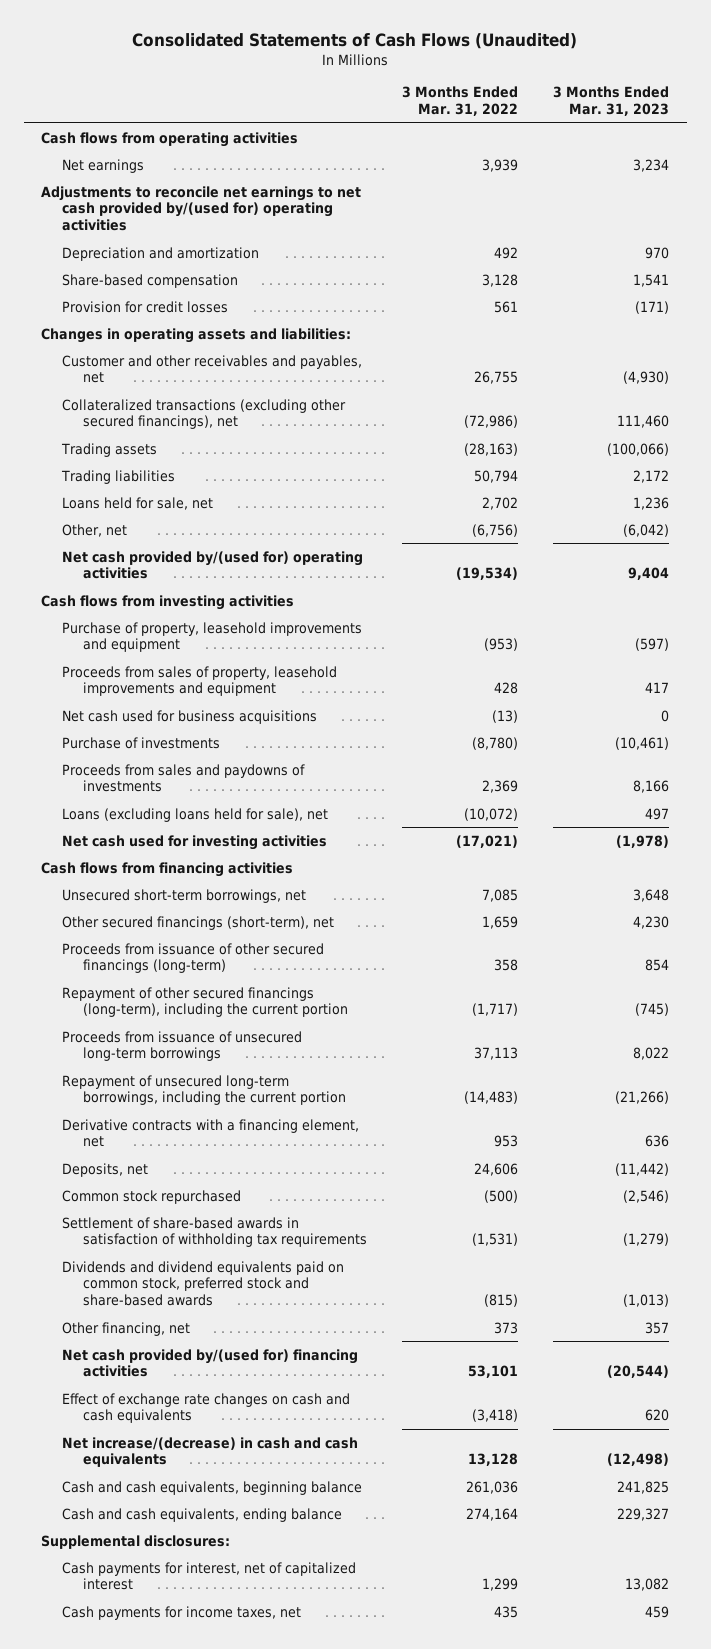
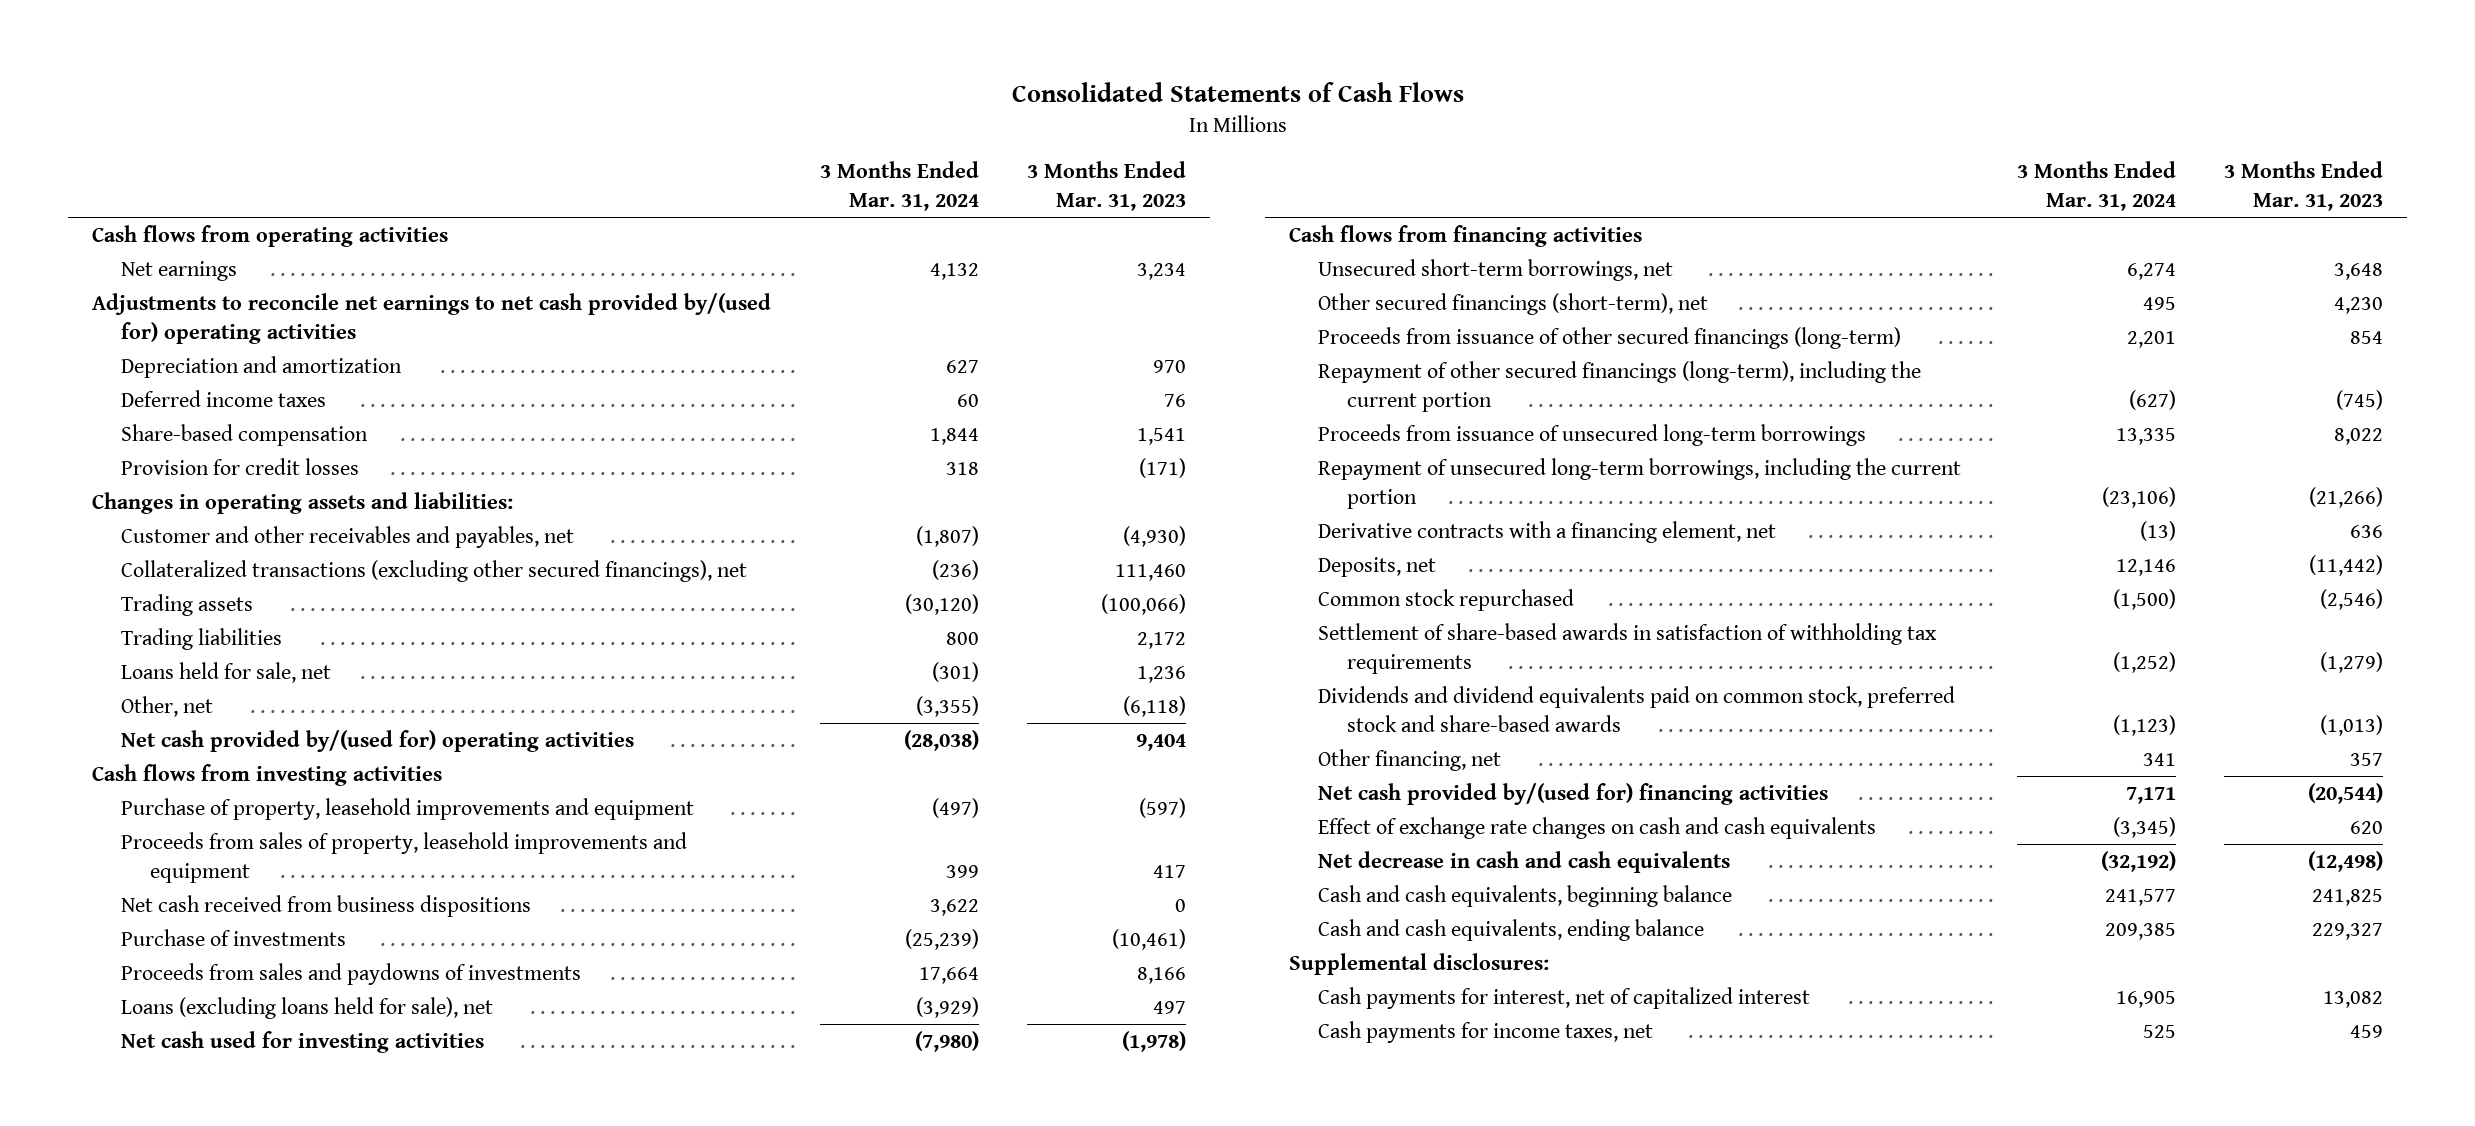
[132,32,578,49] Consolidated Statements of Cash Flows (Unaudited) -> [1011,82,1464,103] Consolidated Statements of Cash Flows
[402,86,519,117] 3 Months Ended Mar. 31, 2022 -> none
none -> [819,161,979,211] 3 Months Ended Mar. 31, 2024
none -> [120,390,326,408] Deferred income taxes
[623,523,670,537] (6,042) -> [1123,696,1187,718] (6,118)
[62,709,318,724] Net cash used for business acquisitions -> none
none -> [120,895,531,918] Net cash received from business dispositions
[62,1436,359,1468] Net increase/(decrease) in cash and cash equivalents -> [1318,851,1731,874] Net decrease in cash and cash equivalents

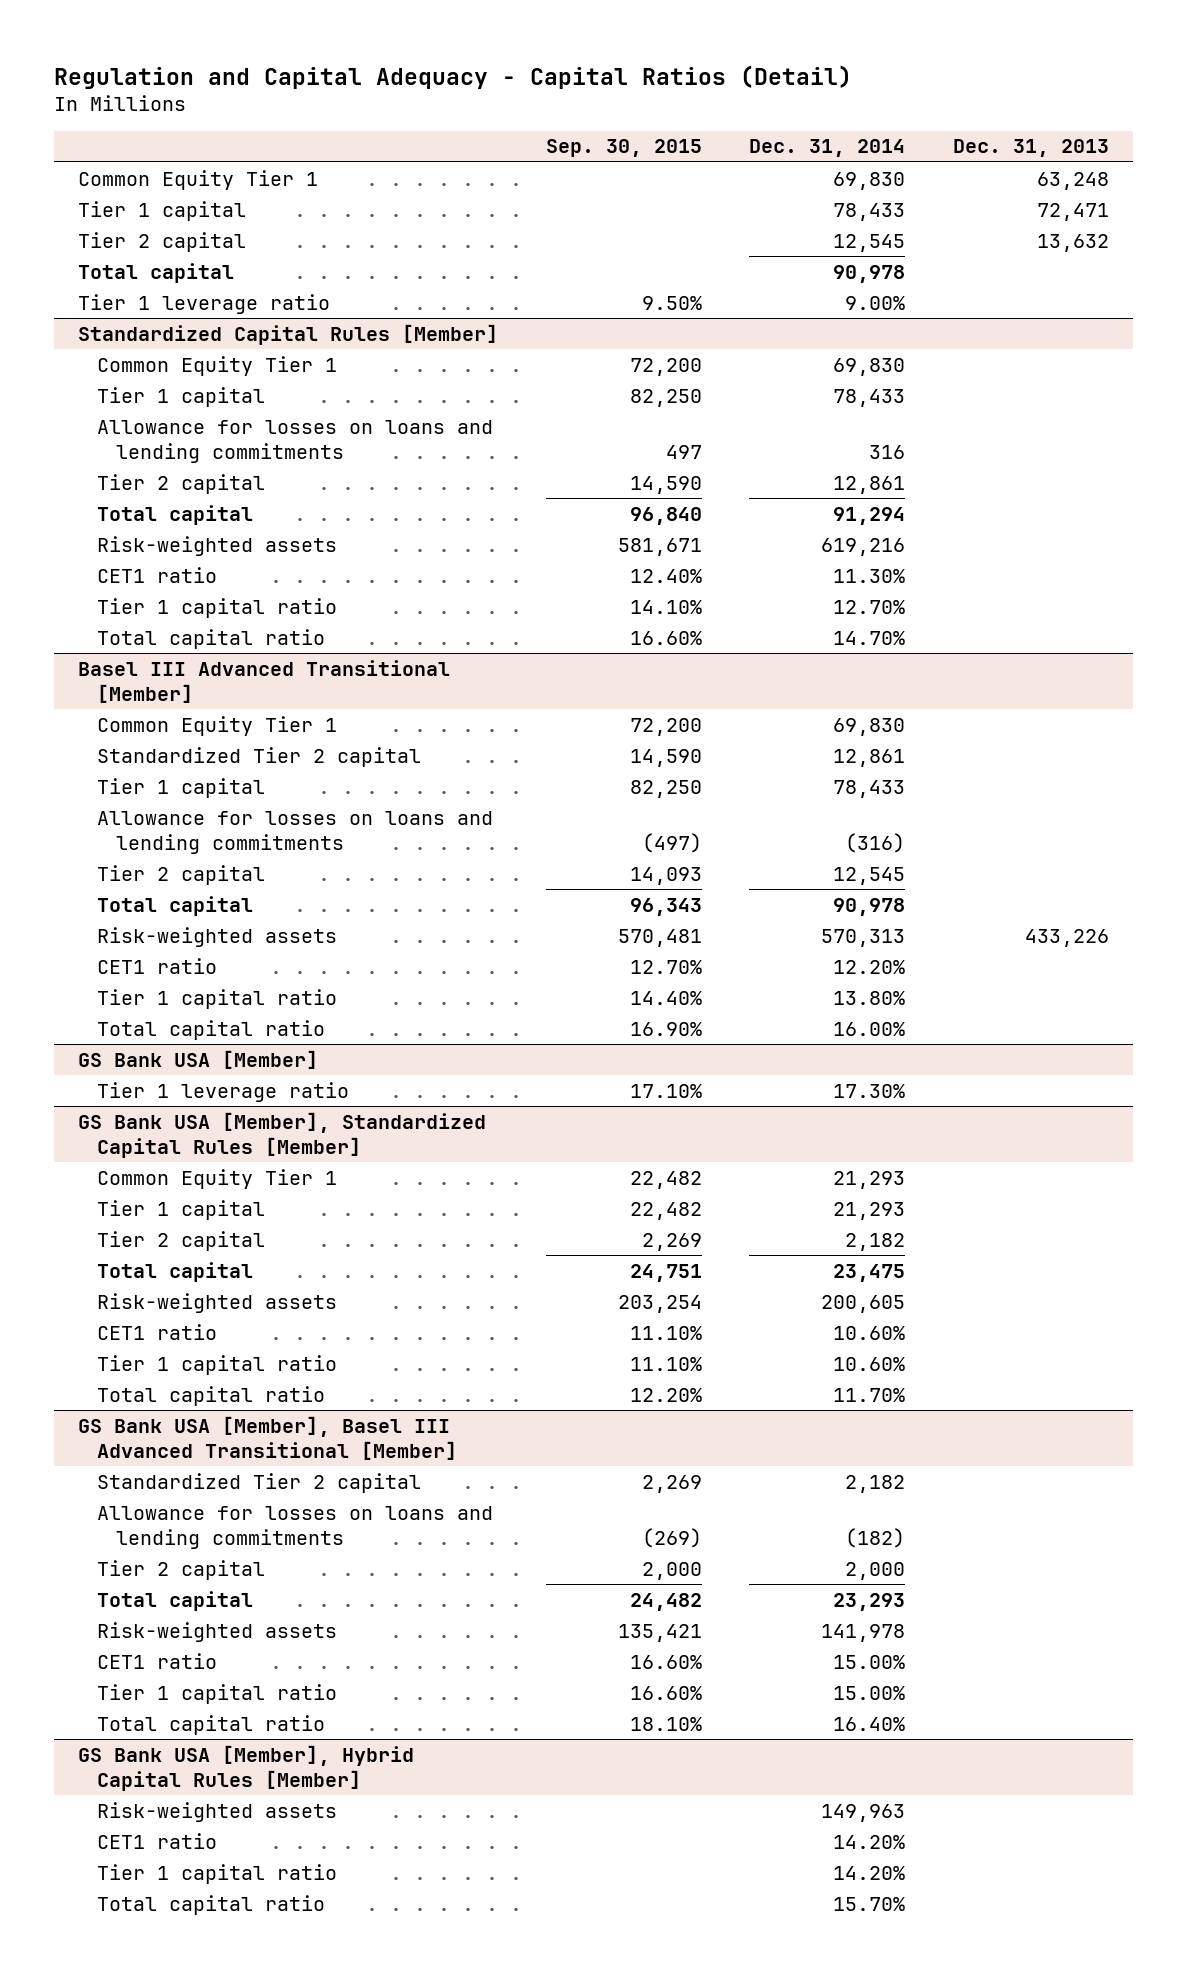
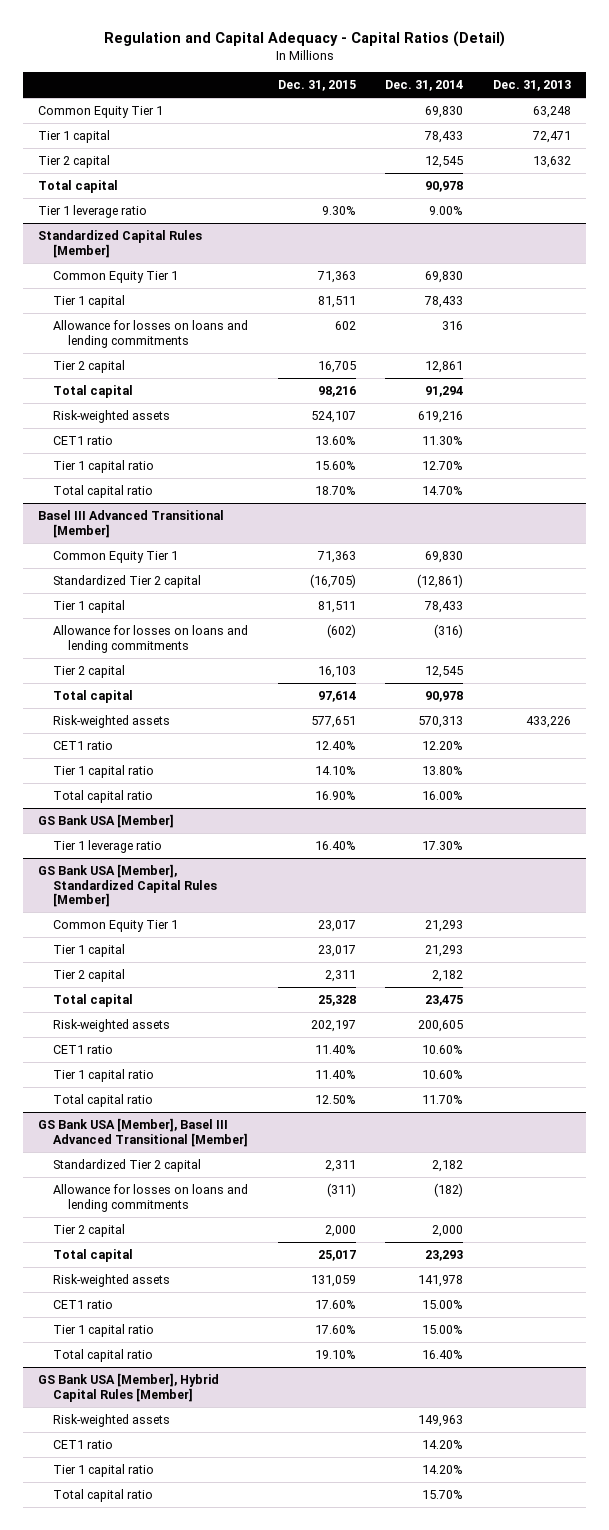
[545,139,702,158] Sep. 30, 2015 -> none
none -> [277,80,356,92] Dec. 31, 2015
[833,748,906,767] 12,861 -> [417,573,464,588] (12,861)

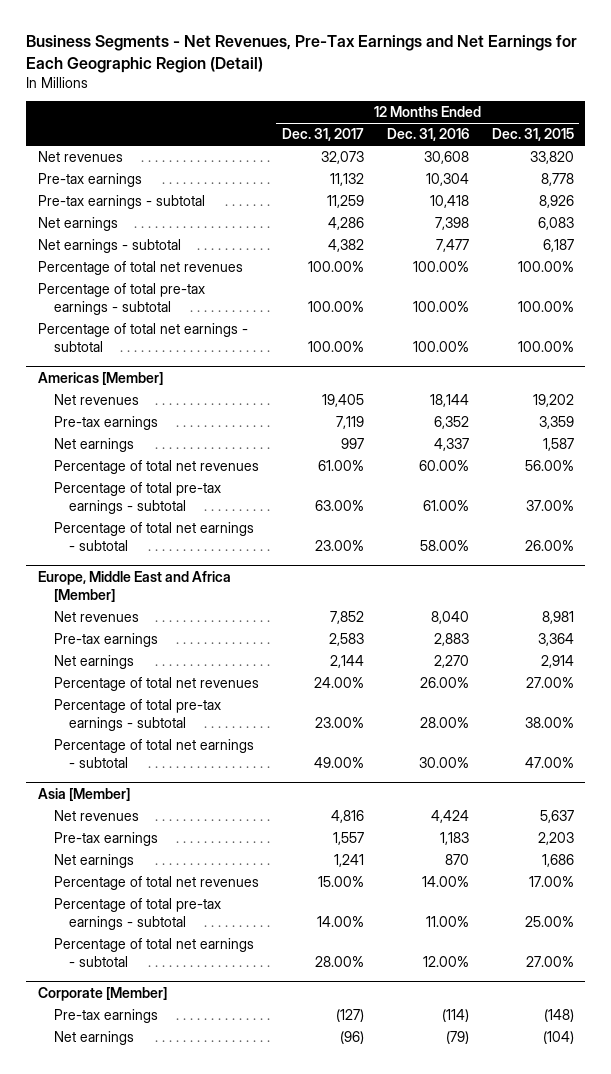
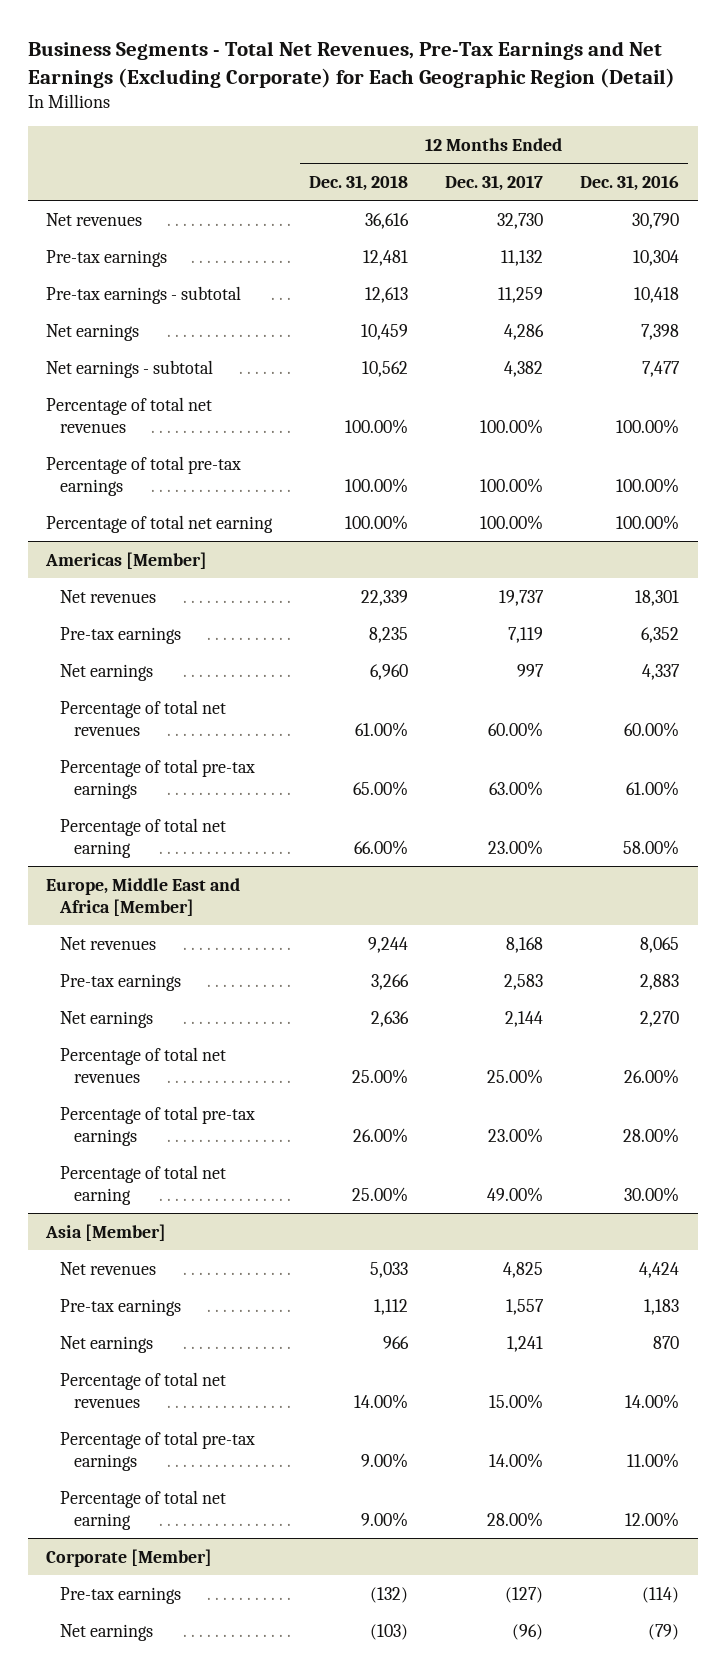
[26,35,578,73] Business Segments - Net Revenues, Pre-Tax Earnings and Net Earnings for Each Geographic Region (Detail) -> [27,40,675,88] Business Segments - Total Net Revenues, Pre-Tax Earnings and Net Earnings (Excluding Corporate) for Each Geographic Region (Detail)
[491,128,574,142] Dec. 31, 2015 -> none
none -> [309,174,409,191] Dec. 31, 2018
[320,150,364,164] 32,073 -> [497,212,544,229] 32,730
[423,150,469,164] 30,608 -> [632,212,680,229] 30,790
[37,282,205,315] Percentage of total pre-tax earnings - subtotal -> [46,455,242,497] Percentage of total pre-tax earnings
[37,322,248,352] Percentage of total net earnings - subtotal -> [46,514,274,533] Percentage of total net earning
[321,393,364,407] 19,405 -> [499,589,545,606] 19,737
[429,393,469,407] 18,144 -> [635,589,680,606] 18,301
[317,459,364,471] 61.00% -> [488,722,544,738] 60.00%
[53,481,221,514] Percentage of total pre-tax earnings - subtotal -> [60,758,256,800] Percentage of total pre-tax earnings
[53,521,254,551] Percentage of total net earnings - subtotal -> [60,817,227,859] Percentage of total net earning
[329,610,364,624] 7,852 -> [506,936,544,953] 8,168
[430,610,469,624] 8,040 -> [640,936,680,953] 8,065
[313,676,364,688] 24.00% -> [487,1069,544,1085] 25.00%
[53,698,221,731] Percentage of total pre-tax earnings - subtotal -> [60,1105,256,1147] Percentage of total pre-tax earnings
[53,738,254,768] Percentage of total net earnings - subtotal -> [60,1164,227,1206] Percentage of total net earning
[330,809,364,823] 4,816 -> [503,1261,544,1278] 4,825
[53,897,221,930] Percentage of total pre-tax earnings - subtotal -> [60,1430,256,1472] Percentage of total pre-tax earnings
[53,937,254,967] Percentage of total net earnings - subtotal -> [60,1489,227,1531] Percentage of total net earning

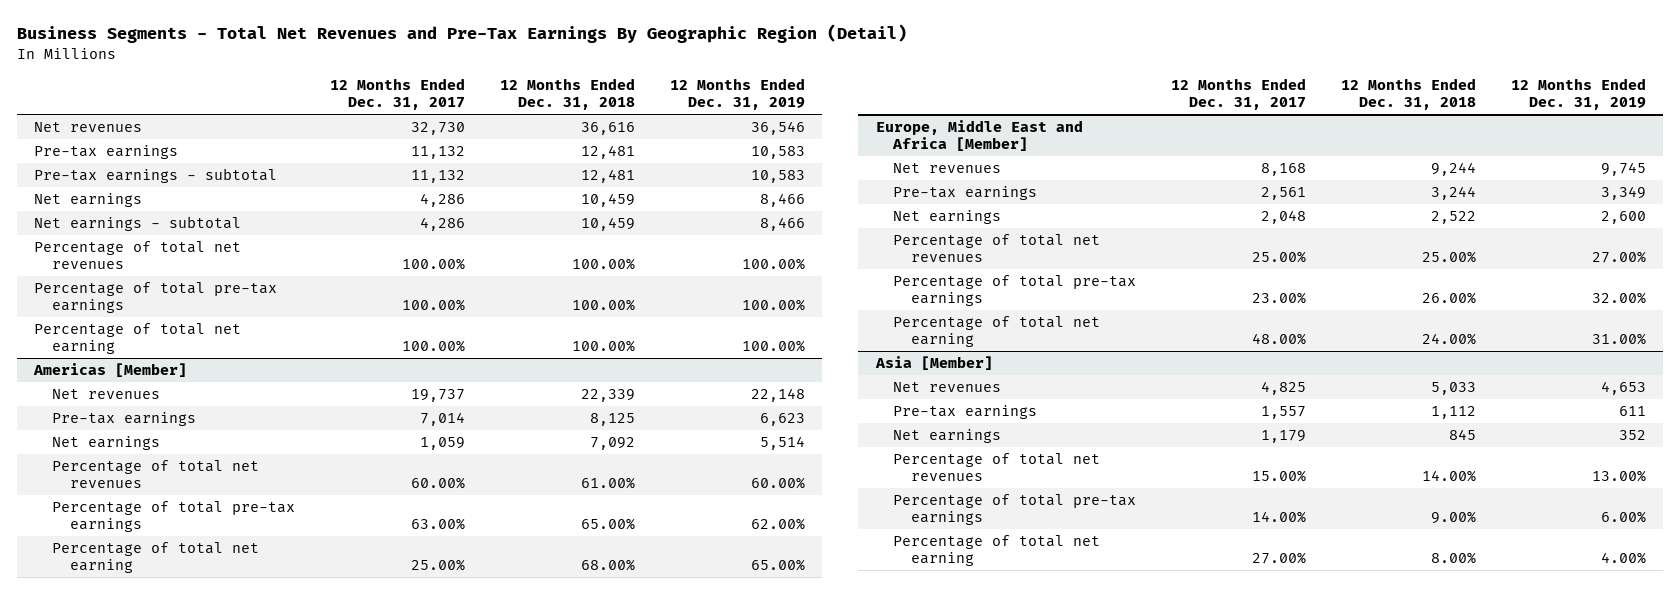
[27,40,675,88] Business Segments - Total Net Revenues, Pre-Tax Earnings and Net Earnings (Excluding Corporate) for Each Geographic Region (Detail) -> [17,24,908,44] Business Segments - Total Net Revenues and Pre-Tax Earnings By Geographic Region (Detail)
[580,174,680,191] Dec. 31, 2016 -> none
none -> [669,78,805,111] 12 Months Ended Dec. 31, 2019
[365,286,409,303] 12,613 -> [580,168,635,183] 12,481
[498,286,544,303] 11,259 -> [410,169,465,183] 11,132
[362,360,409,377] 10,562 -> [580,216,635,231] 10,459
[504,360,544,377] 4,382 -> [419,216,465,231] 4,286
[369,626,409,643] 8,235 -> [589,412,635,426] 8,125
[508,626,544,643] 7,119 -> [419,411,465,426] 7,014
[370,663,409,680] 6,960 -> [589,436,635,450] 7,092
[517,663,545,677] 997 -> [419,436,465,450] 1,059
[354,840,409,856] 66.00% -> [580,559,635,572] 68.00%
[488,840,544,856] 23.00% -> [410,559,465,572] 25.00%
[371,973,410,990] 3,266 -> [1430,185,1476,200] 3,244
[504,973,544,990] 2,583 -> [1261,186,1307,200] 2,561
[371,1010,410,1027] 2,636 -> [1430,210,1476,224] 2,522
[505,1010,544,1027] 2,144 -> [1261,209,1307,224] 2,048
[352,1187,409,1203] 25.00% -> [1421,333,1476,346] 24.00%
[487,1187,544,1203] 49.00% -> [1252,333,1307,346] 48.00%
[383,1335,410,1349] 966 -> [1448,428,1476,440] 845
[507,1335,544,1352] 1,241 -> [1261,429,1307,443] 1,179
[46,1548,213,1567] Corporate [Member] -> none
[60,1586,182,1604] Pre-tax earnings -> none
[60,1623,154,1641] Net earnings -> none
[361,1512,409,1528] 9.00% -> [1430,552,1476,565] 8.00%
[487,1512,544,1528] 28.00% -> [1252,552,1307,565] 27.00%

